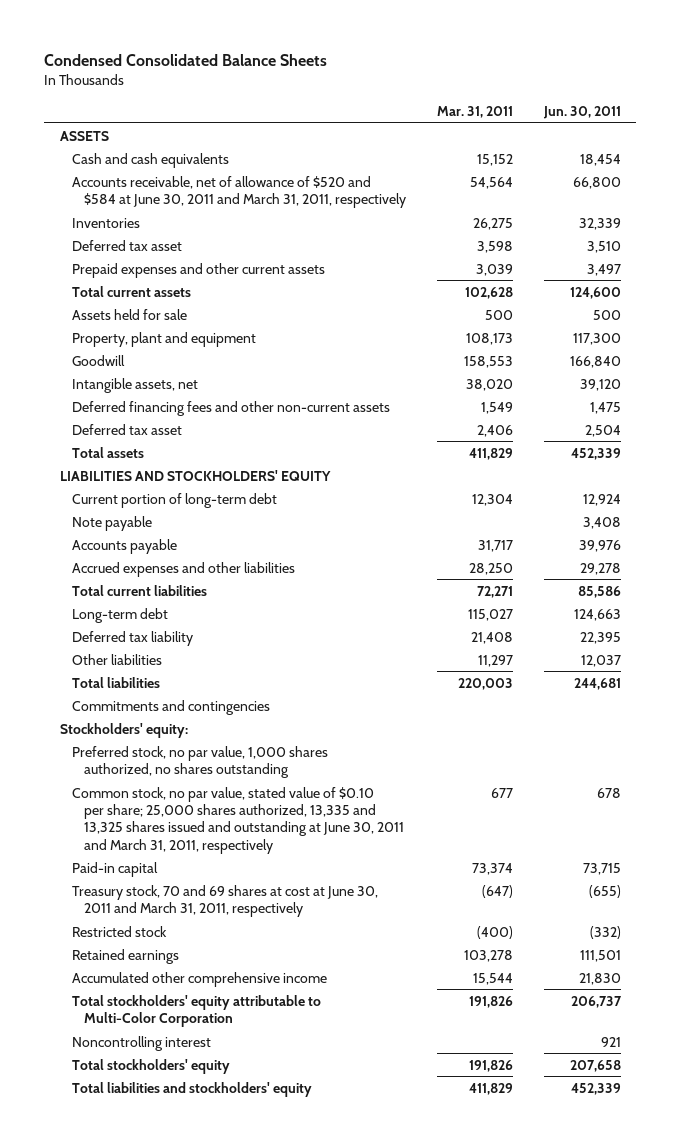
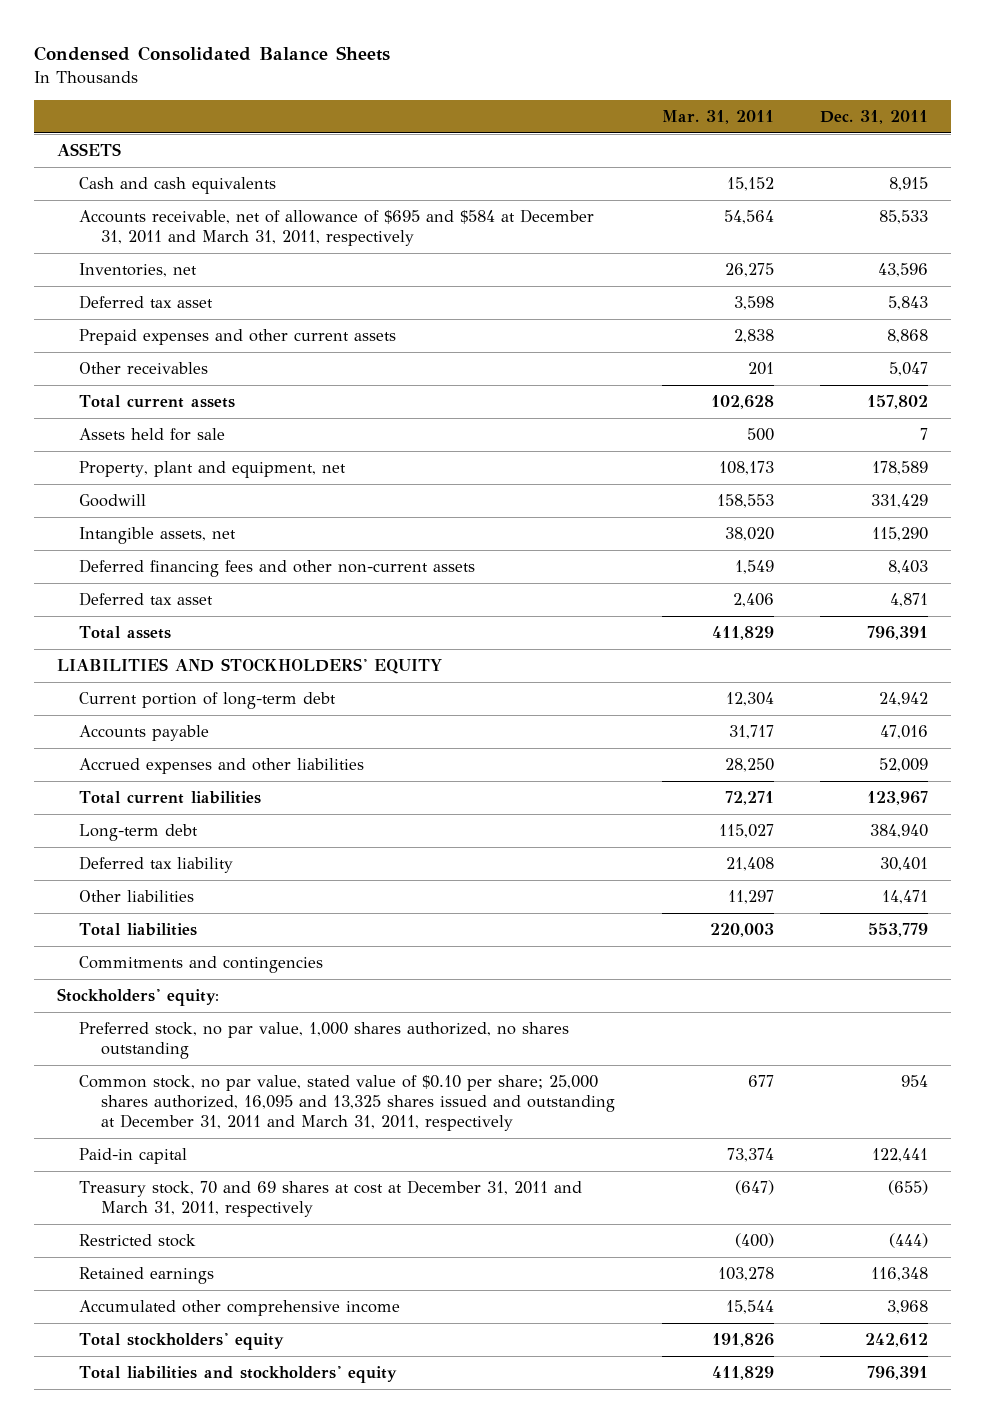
[542,105,621,119] Jun. 30, 2011 -> none
none -> [820,109,929,124] Dec. 31, 2011
[71,175,406,208] Accounts receivable, net of allowance of $520 and $584 at June 30, 2011 and March 31, 2011, respectively -> [79,209,595,247] Accounts receivable, net of allowance of $695 and $584 at December 31, 2011 and March 31, 2011, respectively
[71,217,140,228] Inventories -> [79,263,198,278] Inventories, net
[475,263,513,276] 3,039 -> [733,329,774,344] 2,838
none -> [79,362,209,375] Other receivables
[71,331,256,347] Property, plant and equipment -> [79,461,347,479] Property, plant and equipment, net
[71,515,152,531] Note payable -> none
[71,786,404,854] Common stock, no par value, stated value of $0.10 per share; 25,000 shares authorized, 13,335 and 13,325 shares issued and outstanding at June 30, 2011 and March 31, 2011, respectively -> [79,1075,616,1132] Common stock, no par value, stated value of $0.10 per share; 25,000 shares authorized, 16,095 and 13,325 shares issued and outstanding at December 31, 2011 and March 31, 2011, respectively
[71,884,378,917] Treasury stock, 70 and 69 shares at cost at June 30, 2011 and March 31, 2011, respectively -> [79,1180,583,1218] Treasury stock, 70 and 69 shares at cost at December 31, 2011 and March 31, 2011, respectively
[71,994,321,1027] Total stockholders' equity attributable to Multi-Color Corporation -> none
[71,1035,211,1051] Noncontrolling interest -> none

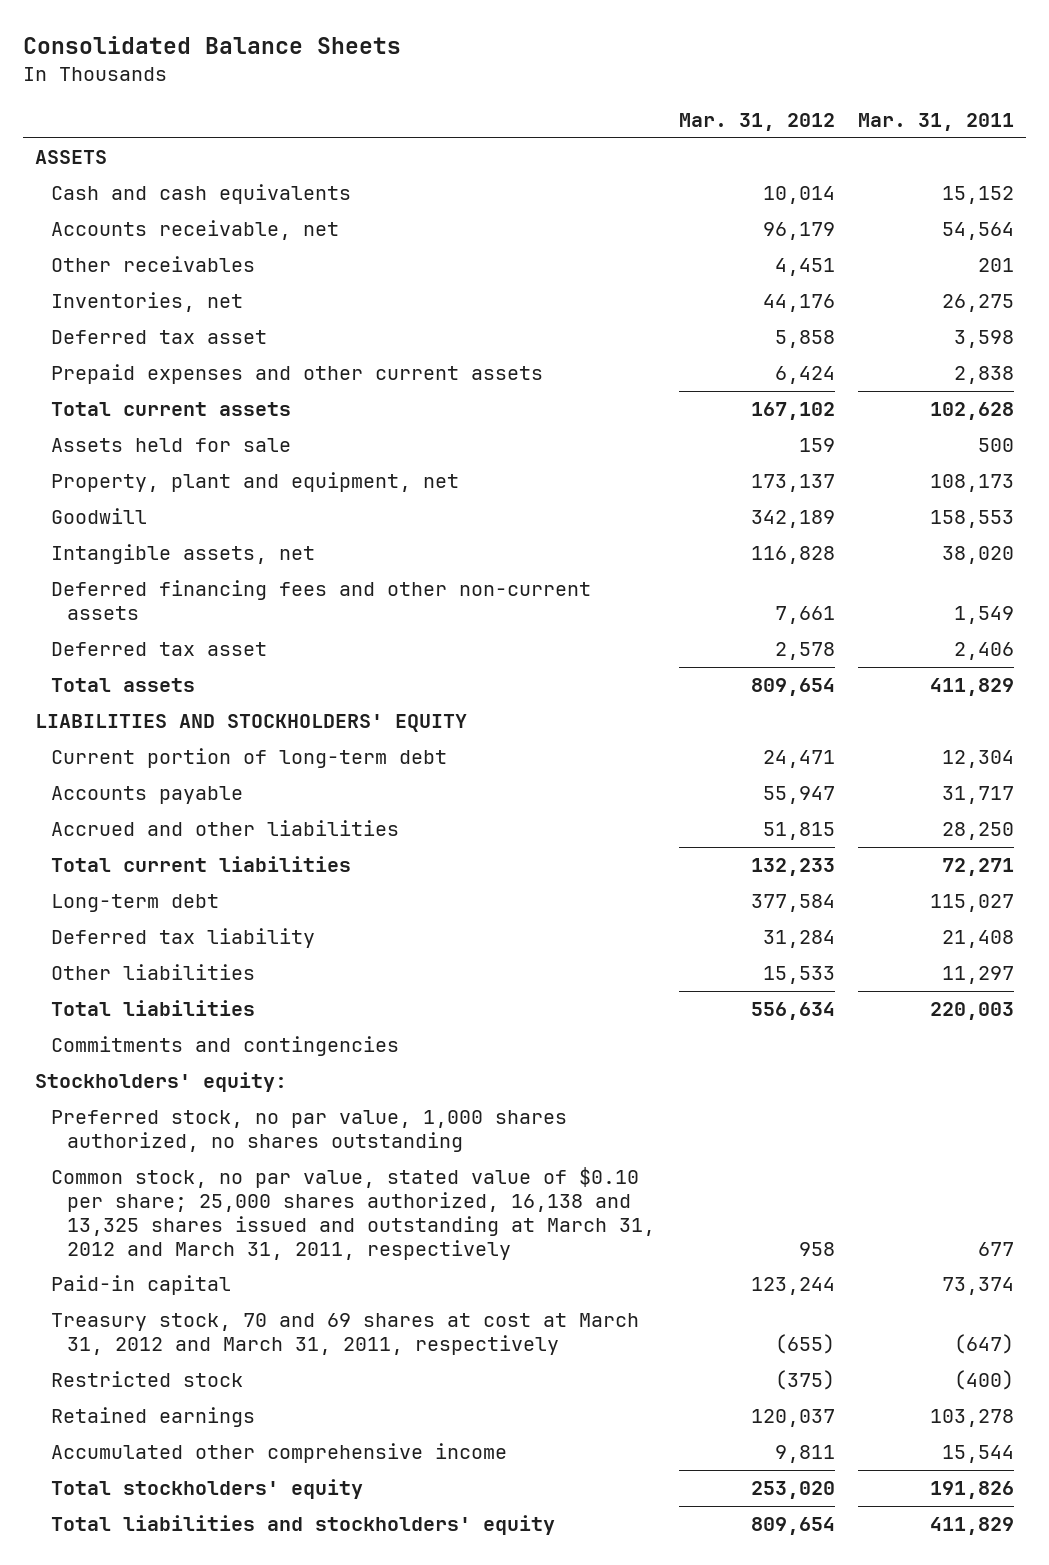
[34,46,391,62] Condensed Consolidated Balance Sheets -> [22,35,401,54] Consolidated Balance Sheets
[820,109,929,124] Dec. 31, 2011 -> none
none -> [678,112,835,131] Mar. 31, 2012
[79,209,595,247] Accounts receivable, net of allowance of $695 and $584 at December 31, 2011 and March 31, 2011, respectively -> [50,220,339,241] Accounts receivable, net
[79,362,209,375] Other receivables -> [50,256,255,273] Other receivables
[79,758,365,775] Accrued expenses and other liabilities -> [50,820,399,837] Accrued and other liabilities
[79,1075,616,1132] Common stock, no par value, stated value of $0.10 per share; 25,000 shares authorized, 16,095 and 13,325 shares issued and outstanding at December 31, 2011 and March 31, 2011, respectively -> [50,1167,655,1260] Common stock, no par value, stated value of $0.10 per share; 25,000 shares authorized, 16,138 and 13,325 shares issued and outstanding at March 31, 2012 and March 31, 2011, respectively
[79,1180,583,1218] Treasury stock, 70 and 69 shares at cost at December 31, 2011 and March 31, 2011, respectively -> [50,1313,639,1356] Treasury stock, 70 and 69 shares at cost at March 31, 2012 and March 31, 2011, respectively

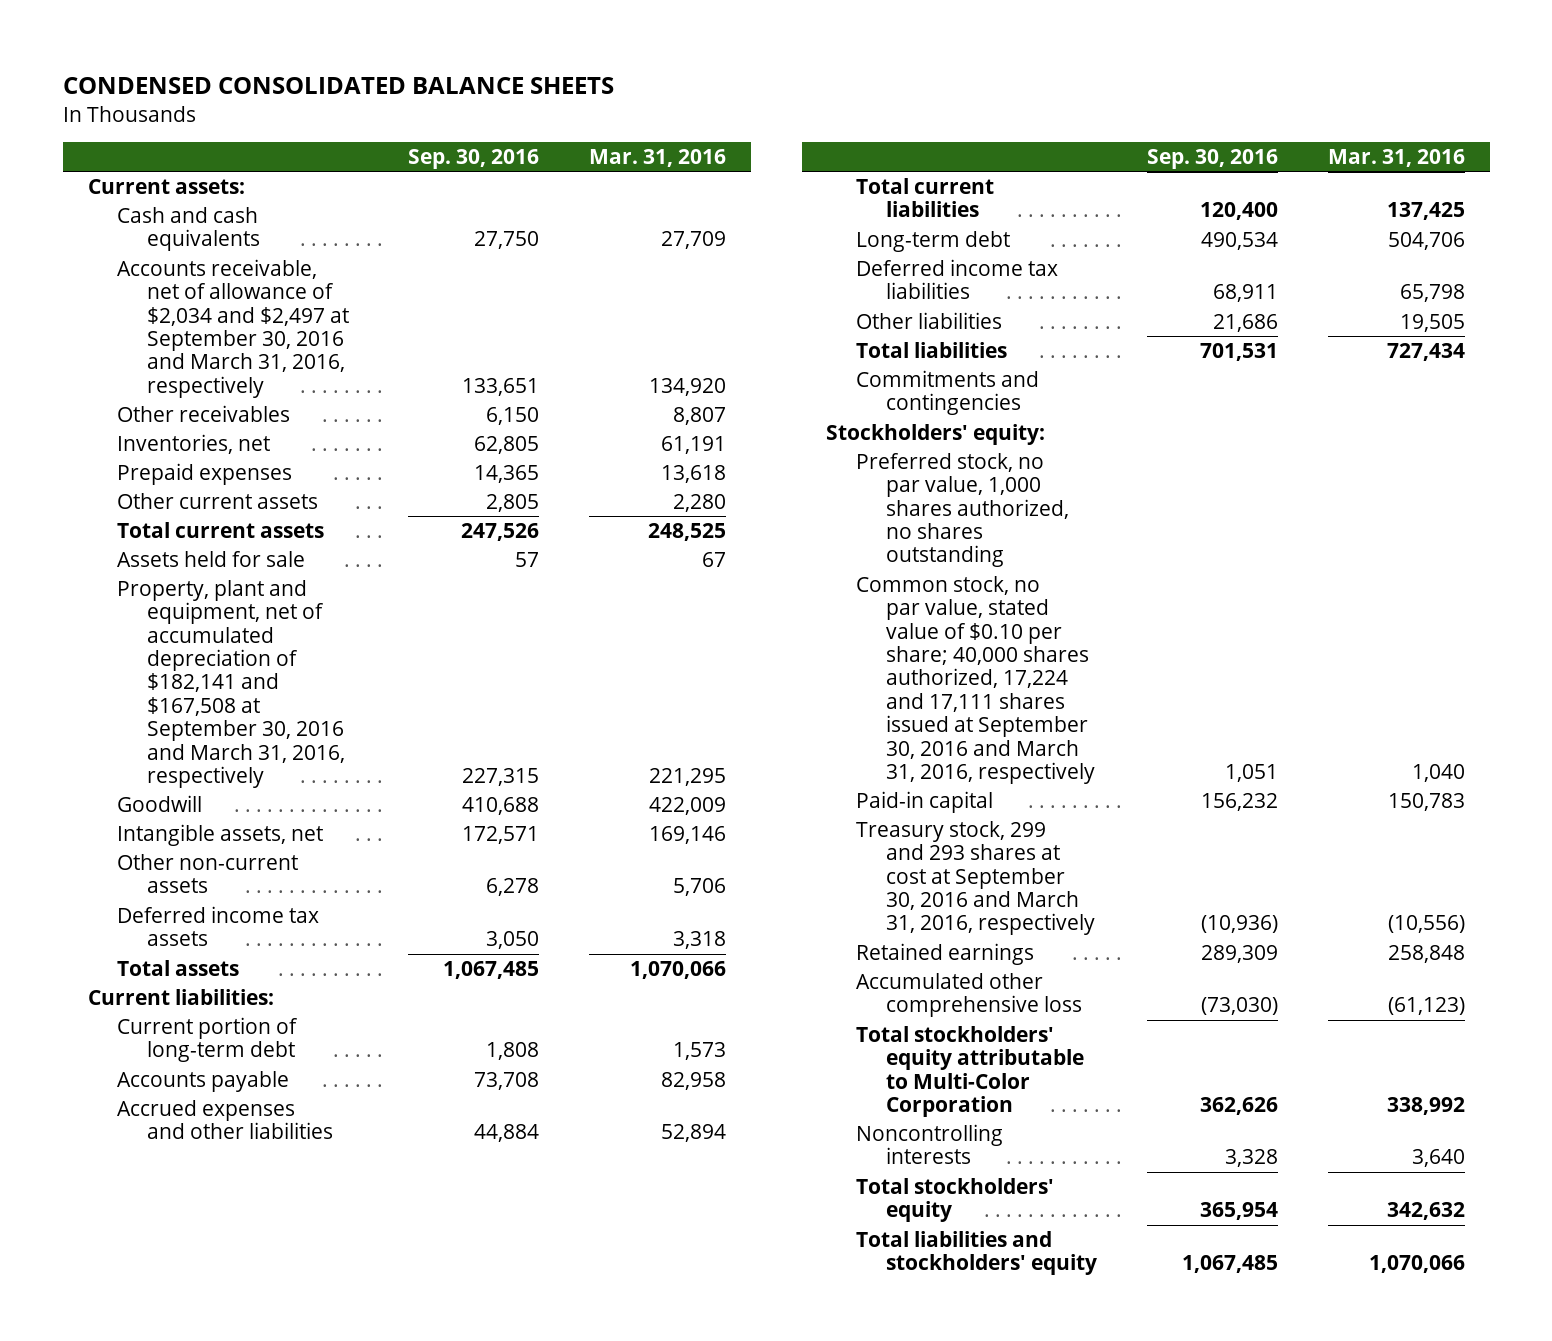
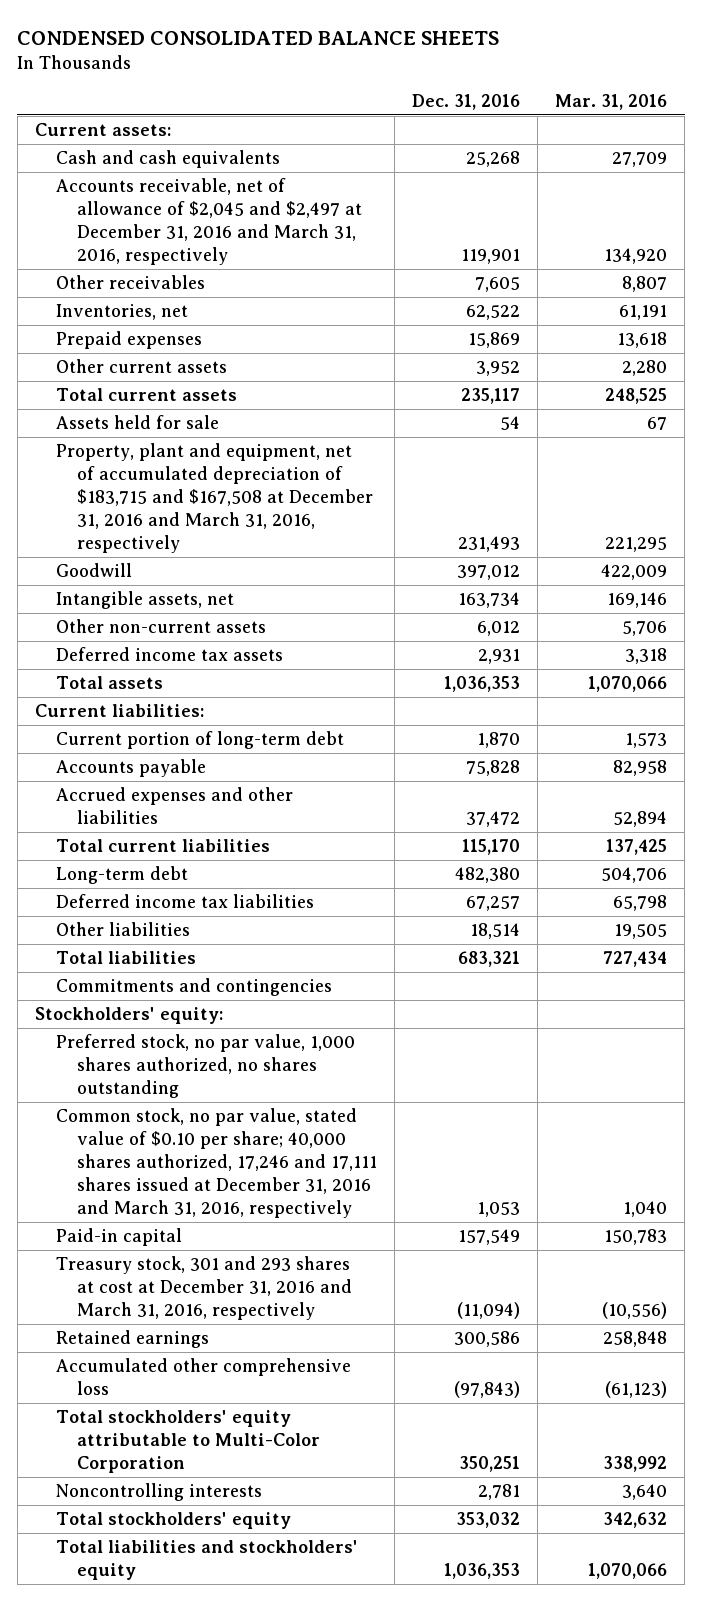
[408,148,540,169] Sep. 30, 2016 -> none
none -> [412,94,521,111] Dec. 31, 2016
[117,258,350,398] Accounts receivable, net of allowance of $2,034 and $2,497 at September 30, 2016 and March 31, 2016, respectively -> [55,178,363,266] Accounts receivable, net of allowance of $2,045 and $2,497 at December 31, 2016 and March 31, 2016, respectively
[117,579,346,788] Property, plant and equipment, net of accumulated depreciation of $182,141 and $167,508 at September 30, 2016 and March 31, 2016, respectively -> [55,443,374,554] Property, plant and equipment, net of accumulated depreciation of $183,715 and $167,508 at December 31, 2016 and March 31, 2016, respectively
[856,575,1096,784] Common stock, no par value, stated value of $0.10 per share; 40,000 shares authorized, 17,224 and 17,111 shares issued at September 30, 2016 and March 31, 2016, respectively -> [55,1108,378,1219] Common stock, no par value, stated value of $0.10 per share; 40,000 shares authorized, 17,246 and 17,111 shares issued at December 31, 2016 and March 31, 2016, respectively
[856,820,1096,936] Treasury stock, 299 and 293 shares at cost at September 30, 2016 and March 31, 2016, respectively -> [55,1256,353,1321] Treasury stock, 301 and 293 shares at cost at December 31, 2016 and March 31, 2016, respectively

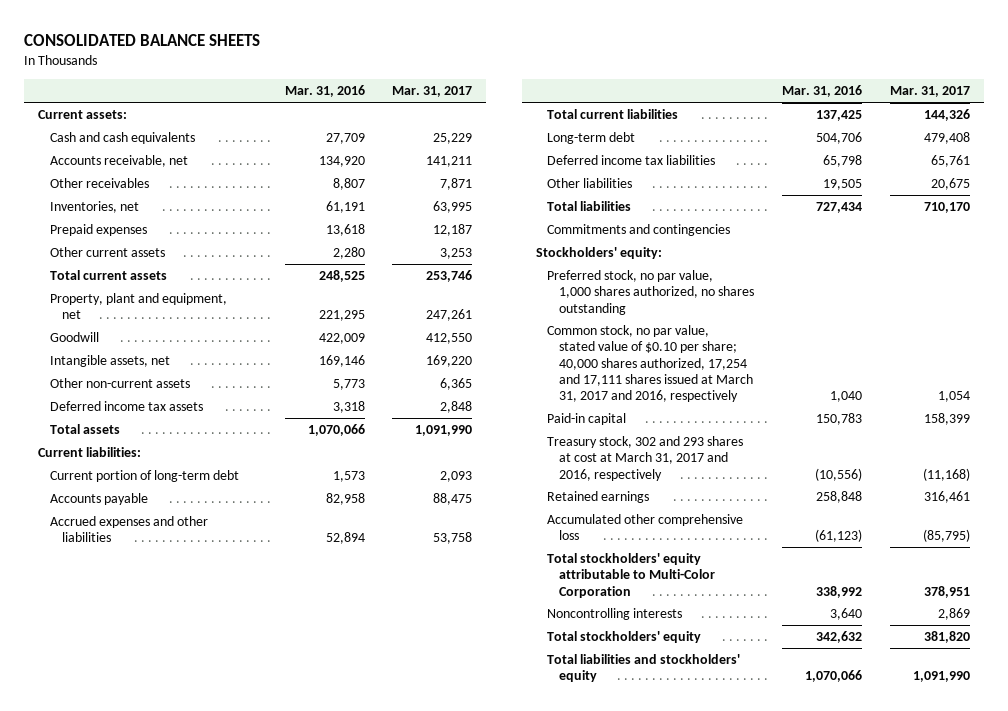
[17,30,500,45] CONDENSED CONSOLIDATED BALANCE SHEETS -> [24,34,261,47] CONSOLIDATED BALANCE SHEETS
[412,94,521,111] Dec. 31, 2016 -> none
none -> [392,86,473,98] Mar. 31, 2017
[55,178,363,266] Accounts receivable, net of allowance of $2,045 and $2,497 at December 31, 2016 and March 31, 2016, respectively -> [49,155,188,168] Accounts receivable, net
[55,415,219,430] Assets held for sale -> none
[55,443,374,554] Property, plant and equipment, net of accumulated depreciation of $183,715 and $167,508 at December 31, 2016 and March 31, 2016, respectively -> [49,293,227,320] Property, plant and equipment, net
[622,621,668,637] 5,706 -> [332,379,365,391] 5,773
[55,1108,378,1219] Common stock, no par value, stated value of $0.10 per share; 40,000 shares authorized, 17,246 and 17,111 shares issued at December 31, 2016 and March 31, 2016, respectively -> [547,325,754,403] Common stock, no par value, stated value of $0.10 per share; 40,000 shares authorized, 17,254 and 17,111 shares issued at March 31, 2017 and 2016, respectively
[55,1256,353,1321] Treasury stock, 301 and 293 shares at cost at December 31, 2016 and March 31, 2016, respectively -> [547,436,744,481] Treasury stock, 302 and 293 shares at cost at March 31, 2017 and 2016, respectively

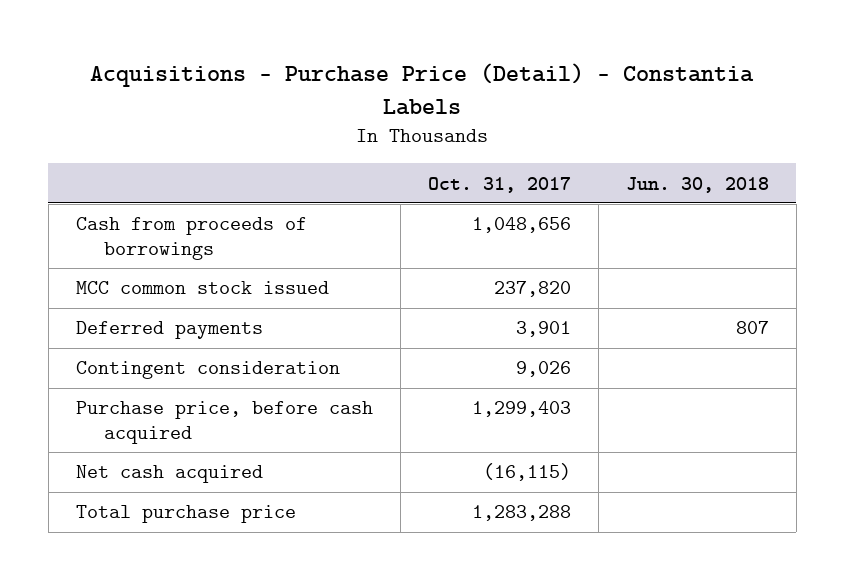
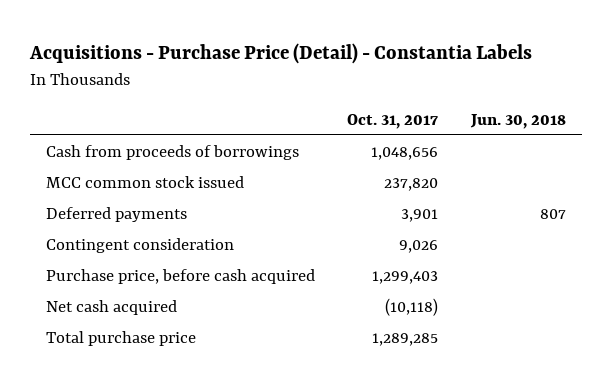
[482,463,571,482] (16,115) -> [385,297,439,316] (10,118)
[471,505,571,522] 1,283,288 -> [372,332,439,346] 1,289,285

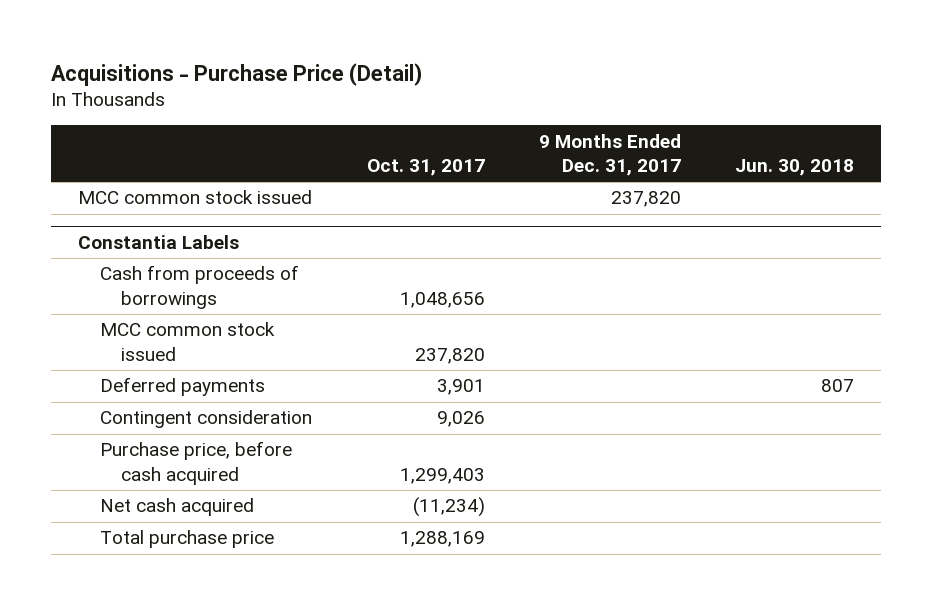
[28,43,532,65] Acquisitions - Purchase Price (Detail) - Constantia Labels -> [51,62,423,86] Acquisitions - Purchase Price (Detail)
none -> [538,133,681,176] 9 Months Ended Dec. 31, 2017
none -> [78,190,313,205] MCC common stock issued
none -> [78,234,240,249] Constantia Labels
[385,297,439,316] (10,118) -> [412,497,485,518] (11,234)
[372,332,439,346] 1,289,285 -> [399,531,485,548] 1,288,169

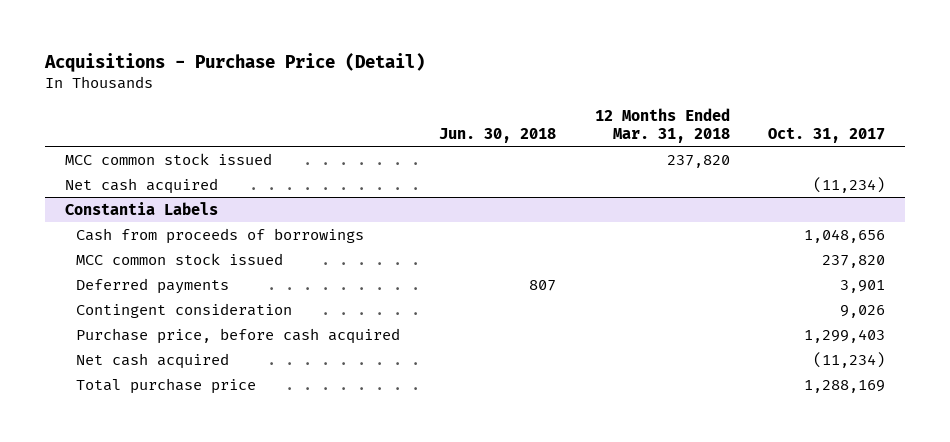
[538,133,681,176] 9 Months Ended Dec. 31, 2017 -> none
none -> [594,108,730,143] 12 Months Ended Mar. 31, 2018
none -> [64,177,218,194] Net cash acquired

